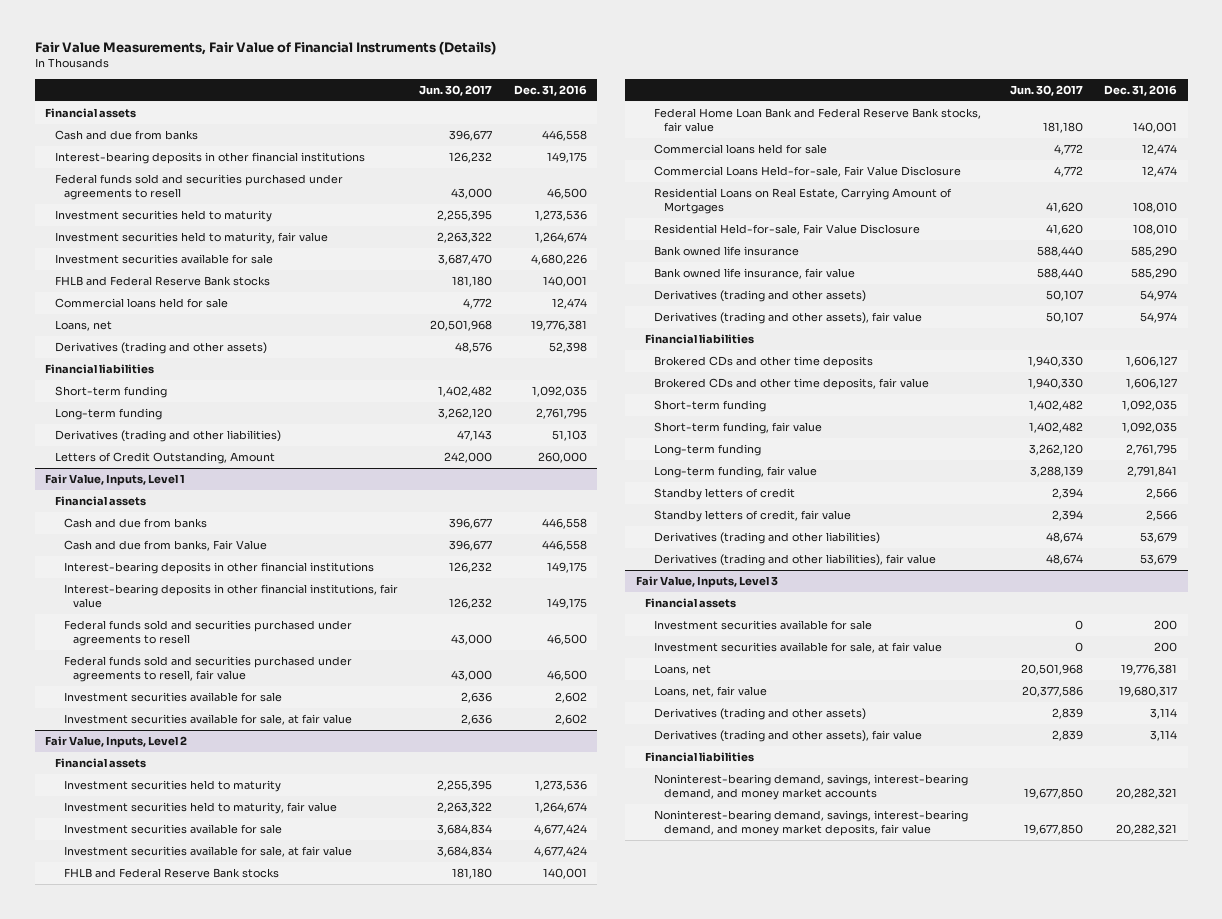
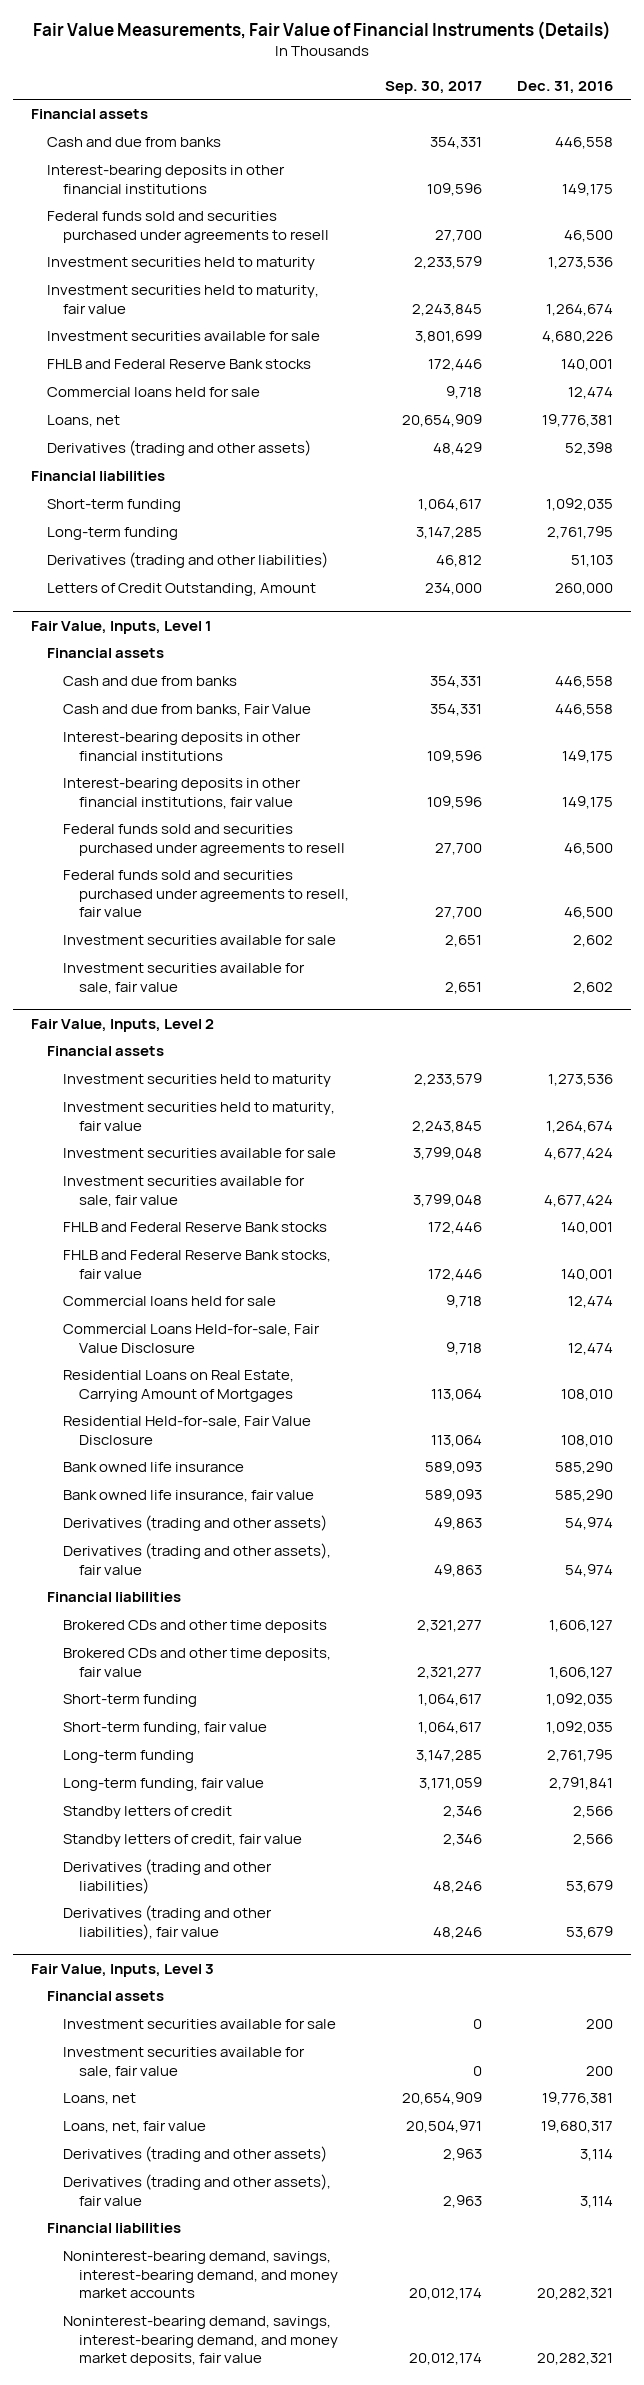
[419,84,493,96] Jun. 30, 2017 -> none
none -> [384,80,482,94] Sep. 30, 2017
[63,714,352,726] Investment securities available for sale, at fair value -> [63,963,306,994] Investment securities available for sale, fair value
[63,846,352,858] Investment securities available for sale, at fair value -> [63,1176,306,1207] Investment securities available for sale, fair value
[654,108,982,132] Federal Home Loan Bank and Federal Reserve Bank stocks, fair value -> [63,1250,332,1279] FHLB and Federal Reserve Bank stocks, fair value
[654,642,943,654] Investment securities available for sale, at fair value -> [63,2047,306,2078] Investment securities available for sale, fair value

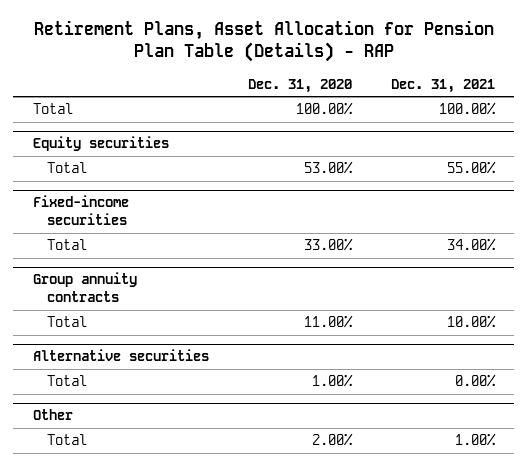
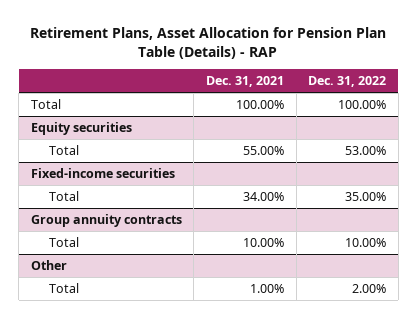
[247,78,352,93] Dec. 31, 2020 -> none
none -> [308,76,387,88] Dec. 31, 2022
[32,349,209,362] Alternative securities -> none
[46,375,87,387] Total -> none

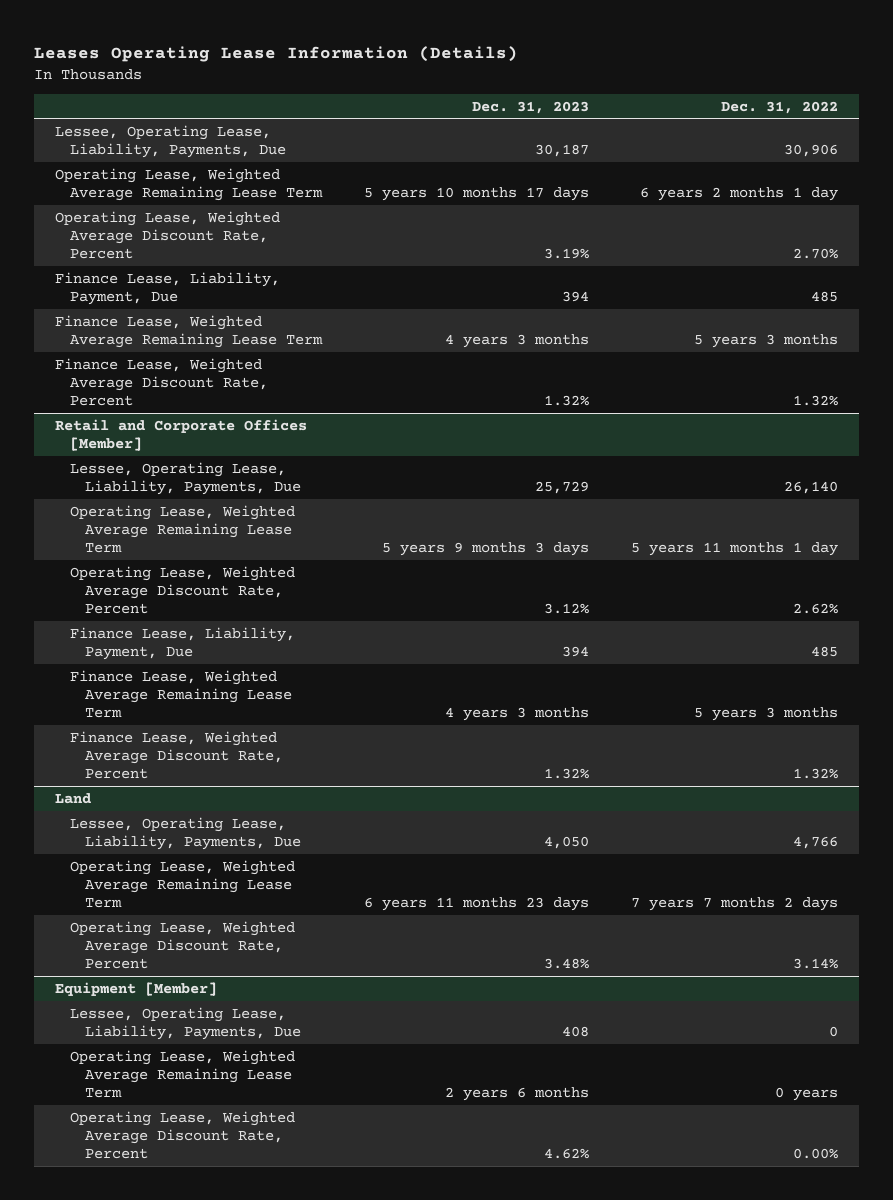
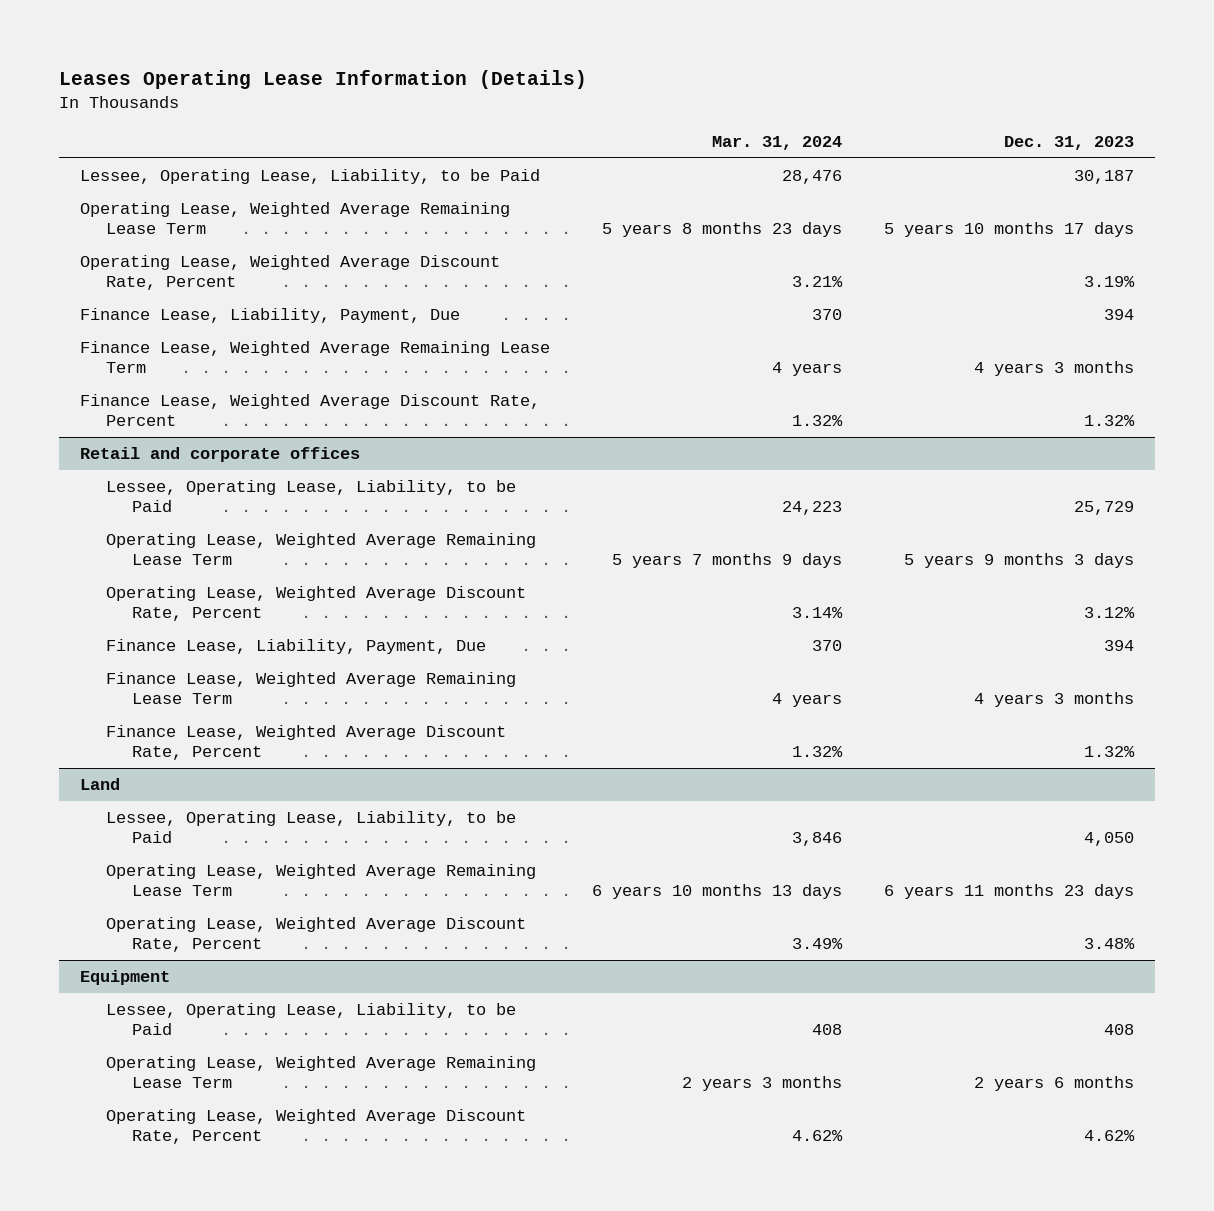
[720,100,838,114] Dec. 31, 2022 -> none
none -> [711,135,842,150] Mar. 31, 2024
[55,124,287,158] Lessee, Operating Lease, Liability, Payments, Due -> [79,169,540,185] Lessee, Operating Lease, Liability, to be Paid
[55,418,308,451] Retail and Corporate Offices [Member] -> [79,447,360,463] Retail and corporate offices
[70,461,302,495] Lessee, Operating Lease, Liability, Payments, Due -> [106,480,517,513] Lessee, Operating Lease, Liability, to be Paid
[70,816,302,850] Lessee, Operating Lease, Liability, Payments, Due -> [106,811,517,844] Lessee, Operating Lease, Liability, to be Paid
[55,981,218,996] Equipment [Member] -> [79,970,170,986] Equipment
[70,1006,302,1040] Lessee, Operating Lease, Liability, Payments, Due -> [106,1003,517,1036] Lessee, Operating Lease, Liability, to be Paid

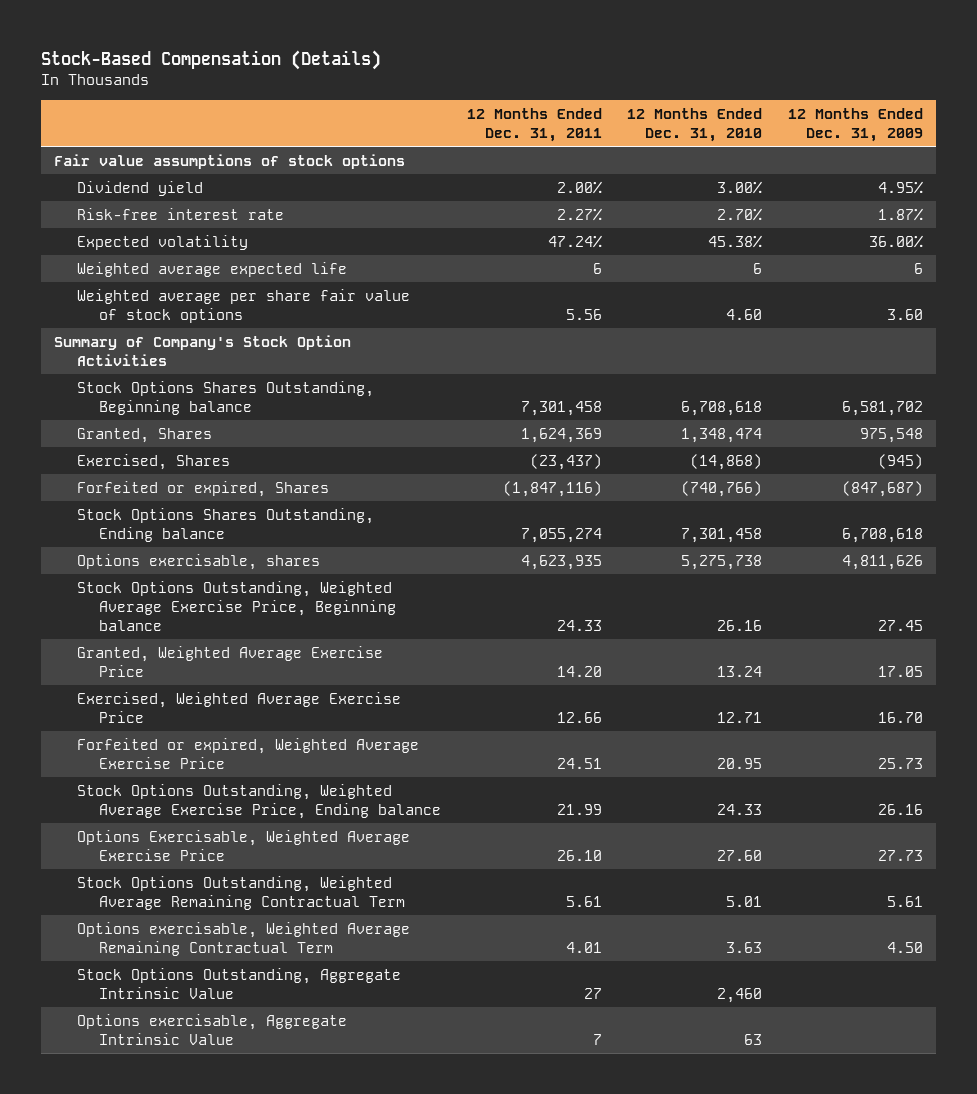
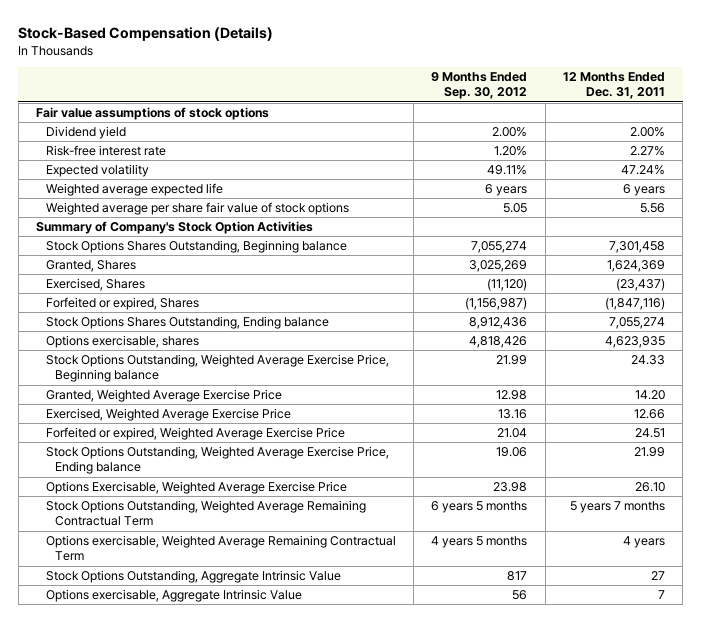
[627,107,763,142] 12 Months Ended Dec. 31, 2010 -> none
[788,107,924,142] 12 Months Ended Dec. 31, 2009 -> none
none -> [431,71,528,100] 9 Months Ended Sep. 30, 2012
[592,262,602,274] 6 -> [622,184,665,197] 6 years
[565,895,602,907] 5.61 -> [569,501,665,514] 5 years 7 months
[565,941,602,953] 4.01 -> [622,536,665,549] 4 years

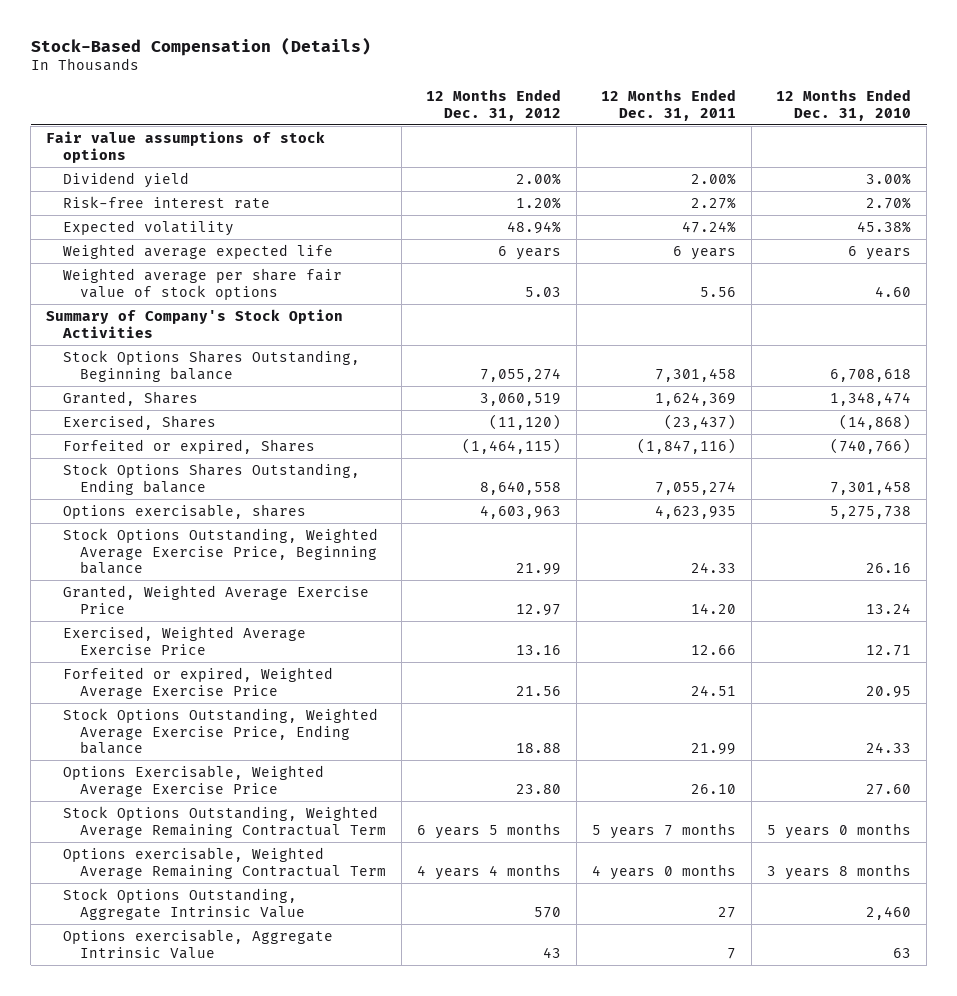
[431,71,528,100] 9 Months Ended Sep. 30, 2012 -> none
none -> [426,88,562,121] 12 Months Ended Dec. 31, 2012
none -> [776,88,912,121] 12 Months Ended Dec. 31, 2010
[622,536,665,549] 4 years -> [592,863,737,880] 4 years 0 months

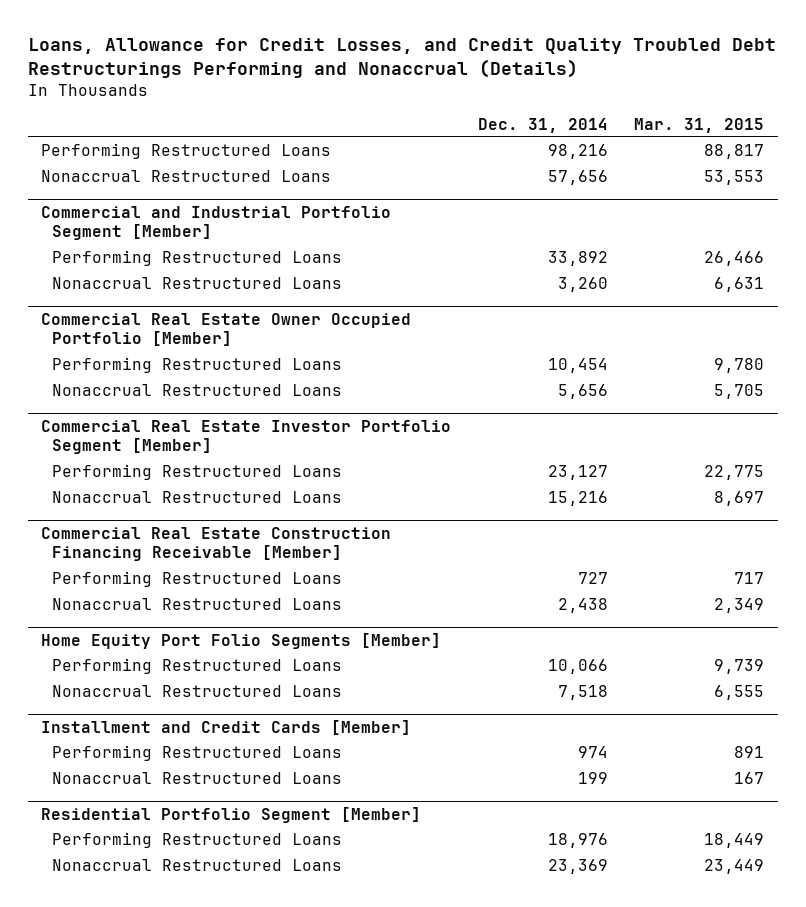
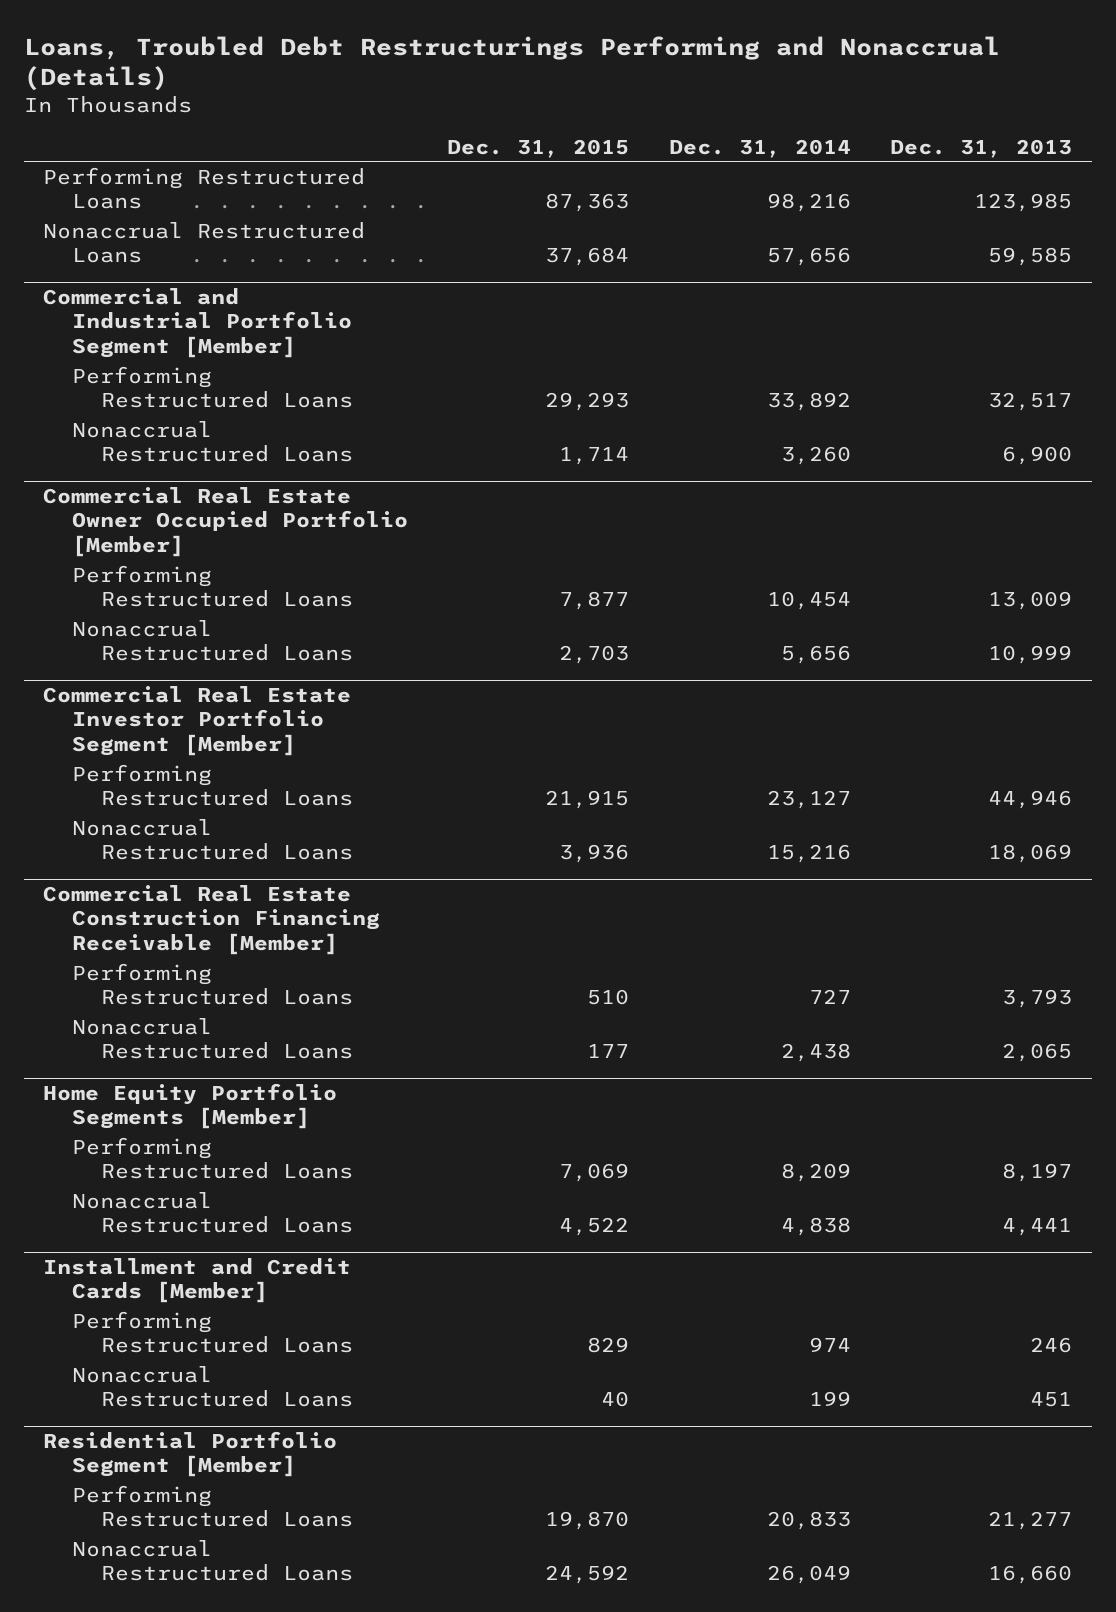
[27,38,776,79] Loans, Allowance for Credit Losses, and Credit Quality Troubled Debt Restructurings Performing and Nonaccrual (Details) -> [23,35,1000,92] Loans, Troubled Debt Restructurings Performing and Nonaccrual (Details)
[634,117,765,133] Mar. 31, 2015 -> none
none -> [447,138,630,158] Dec. 31, 2015
none -> [890,138,1073,158] Dec. 31, 2013
[41,633,442,650] Home Equity Port Folio Segments [Member] -> [43,1082,338,1130] Home Equity Portfolio Segments [Member]
[547,659,608,675] 10,066 -> [780,1163,851,1183] 8,209
[557,685,608,701] 7,518 -> [780,1217,851,1237] 4,838
[547,833,608,849] 18,976 -> [766,1511,851,1531] 20,833
[547,859,608,875] 23,369 -> [766,1565,851,1585] 26,049

